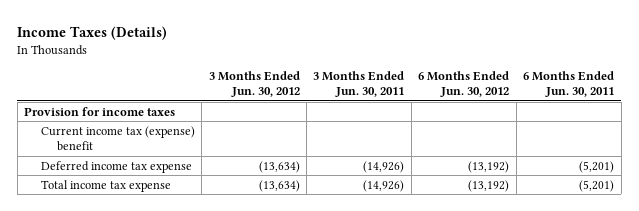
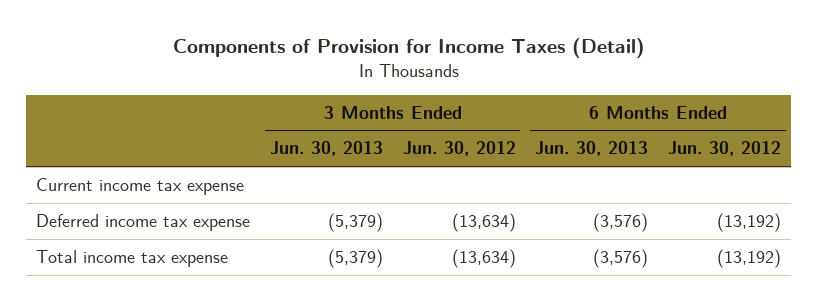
[17,25,168,40] Income Taxes (Details) -> [172,38,645,59] Components of Provision for Income Taxes (Detail)
[313,70,405,98] 3 Months Ended Jun. 30, 2011 -> none
[523,70,615,98] 6 Months Ended Jun. 30, 2011 -> none
none -> [269,141,383,157] Jun. 30, 2013
none -> [535,141,649,157] Jun. 30, 2013
[24,106,176,116] Provision for income taxes -> none
[40,125,195,152] Current income tax (expense) benefit -> [35,178,244,196] Current income tax expense

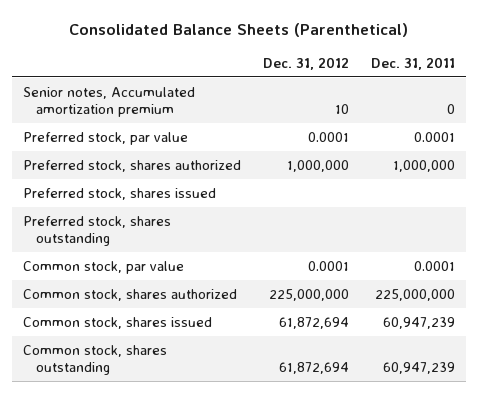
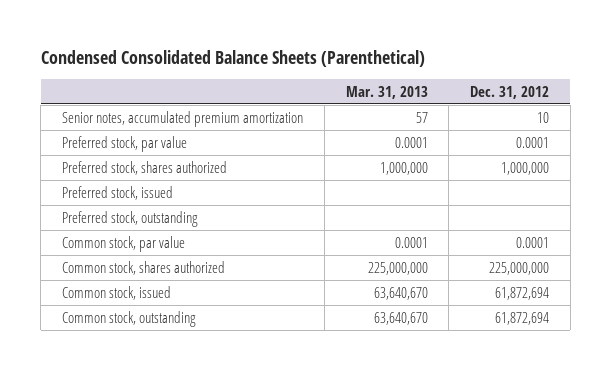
[69,22,409,37] Consolidated Balance Sheets (Parenthetical) -> [40,50,425,68] Condensed Consolidated Balance Sheets (Parenthetical)
[370,56,455,70] Dec. 31, 2011 -> none
none -> [345,85,428,99] Mar. 31, 2013
[23,86,196,117] Senior notes, Accumulated amortization premium -> [61,110,303,127] Senior notes, accumulated premium amortization
[23,187,217,200] Preferred stock, shares issued -> [61,185,173,200] Preferred stock, issued
[23,215,172,246] Preferred stock, shares outstanding -> [61,210,198,227] Preferred stock, outstanding
[23,316,213,329] Common stock, shares issued -> [61,285,171,300] Common stock, issued
[23,344,168,375] Common stock, shares outstanding -> [61,310,196,327] Common stock, outstanding

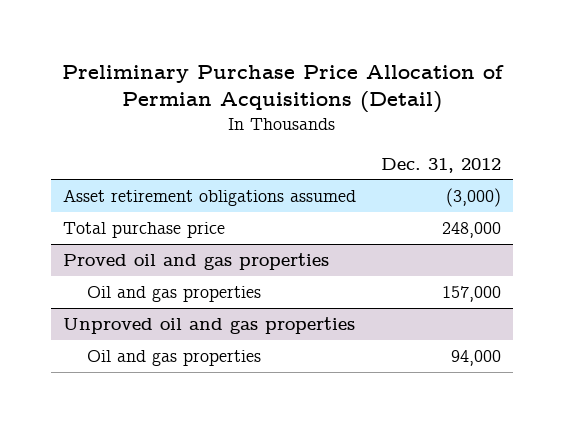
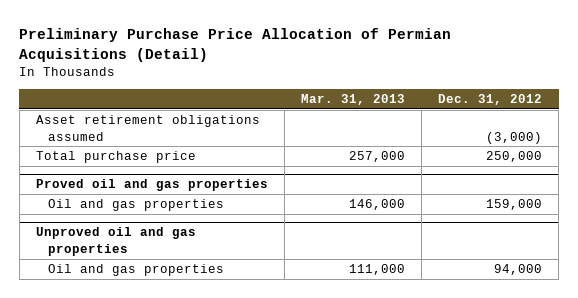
none -> [301,93,406,105] Mar. 31, 2013
[441,221,501,238] 248,000 -> [486,151,543,163] 250,000
[441,285,501,302] 157,000 -> [486,199,543,211] 159,000

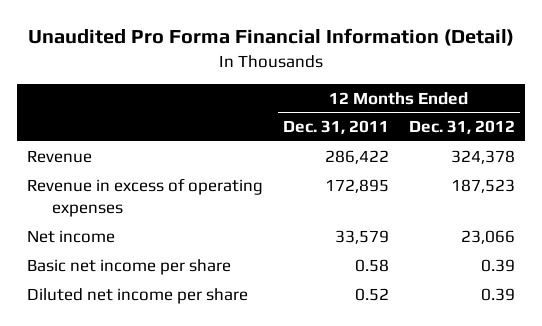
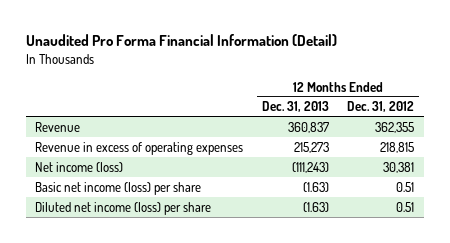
[282,120,389,135] Dec. 31, 2011 -> none
none -> [261,101,329,113] Dec. 31, 2013
[451,149,516,164] 324,378 -> [375,121,415,133] 362,355
[451,178,516,193] 187,523 -> [380,141,415,153] 218,815
[26,229,115,243] Net income -> [35,161,124,172] Net income (loss)
[461,229,516,244] 23,066 -> [383,161,415,173] 30,381
[26,258,231,275] Basic net income per share -> [35,181,202,195] Basic net income (loss) per share
[481,258,516,272] 0.39 -> [396,181,415,192] 0.51
[26,287,248,304] Diluted net income per share -> [35,201,212,215] Diluted net income (loss) per share
[481,287,516,301] 0.39 -> [396,201,415,212] 0.51

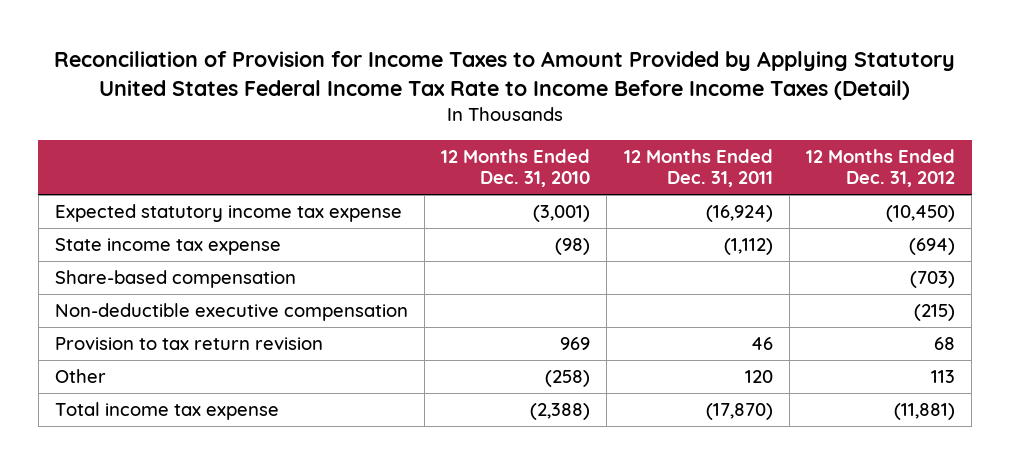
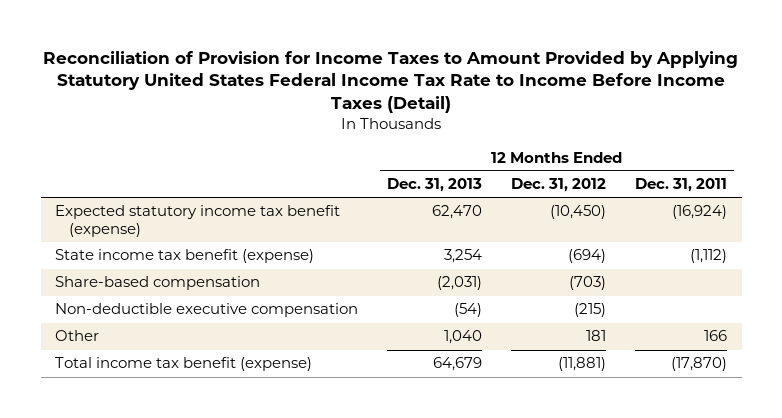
[441,148,591,188] 12 Months Ended Dec. 31, 2010 -> none
none -> [387,178,483,193] Dec. 31, 2013
[54,204,402,223] Expected statutory income tax expense -> [55,205,341,237] Expected statutory income tax benefit (expense)
[54,238,281,256] State income tax expense -> [55,249,315,264] State income tax benefit (expense)
[54,337,323,351] Provision to tax return revision -> none
[744,370,773,384] 120 -> [704,330,728,342] 166
[930,370,955,384] 113 -> [586,330,607,342] 181
[54,402,279,421] Total income tax expense -> [55,357,313,372] Total income tax benefit (expense)

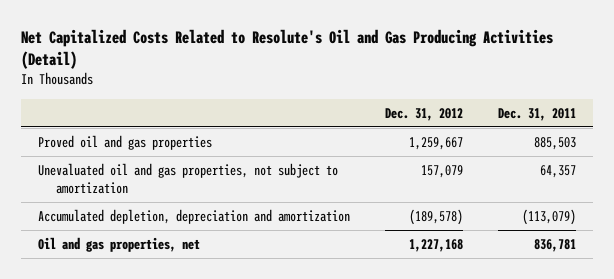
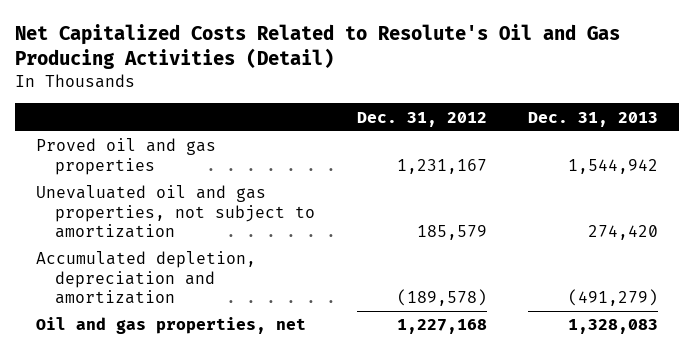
[497,107,576,121] Dec. 31, 2011 -> none
none -> [528,111,659,127] Dec. 31, 2013
[408,137,463,151] 1,259,667 -> [396,158,487,174] 1,231,167
[420,165,463,179] 157,079 -> [416,224,487,240] 185,579

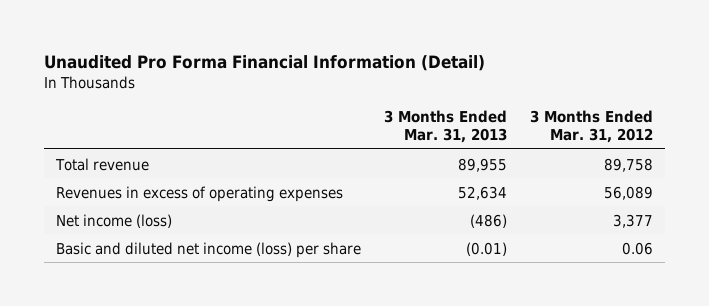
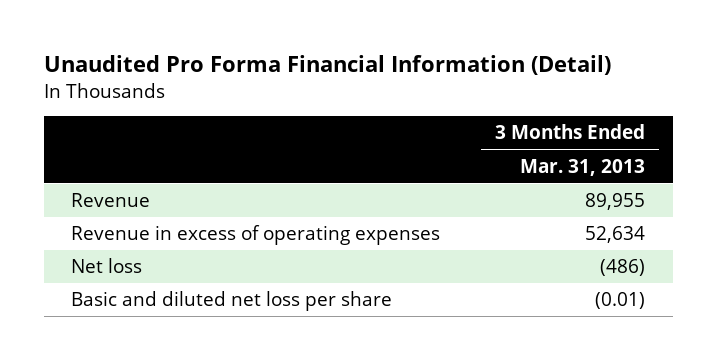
[530,110,654,144] 3 Months Ended Mar. 31, 2012 -> none
[54,157,149,171] Total revenue -> [71,193,151,208] Revenue
[55,185,343,202] Revenues in excess of operating expenses -> [71,225,441,246] Revenue in excess of operating expenses
[55,213,172,228] Net income (loss) -> [71,258,143,274] Net loss
[55,241,361,258] Basic and diluted net income (loss) per share -> [71,291,393,312] Basic and diluted net loss per share

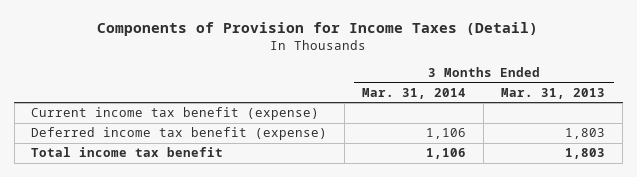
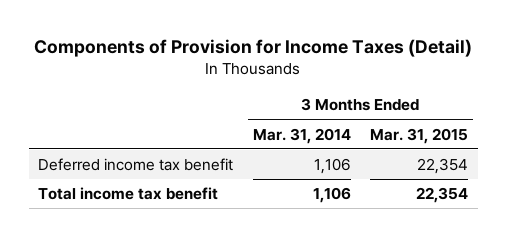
[501,87,606,99] Mar. 31, 2013 -> none
none -> [370,127,469,144] Mar. 31, 2015
[31,107,320,121] Current income tax benefit (expense) -> none
[31,127,328,141] Deferred income tax benefit (expense) -> [38,158,234,172] Deferred income tax benefit

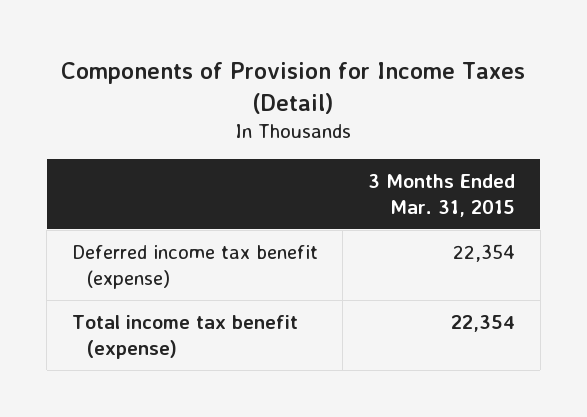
[252,127,351,144] Mar. 31, 2014 -> none
[38,158,234,172] Deferred income tax benefit -> [71,244,318,290] Deferred income tax benefit (expense)
[38,187,219,201] Total income tax benefit -> [71,314,298,360] Total income tax benefit (expense)

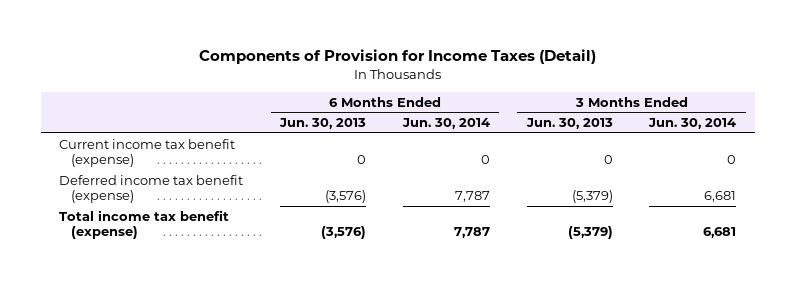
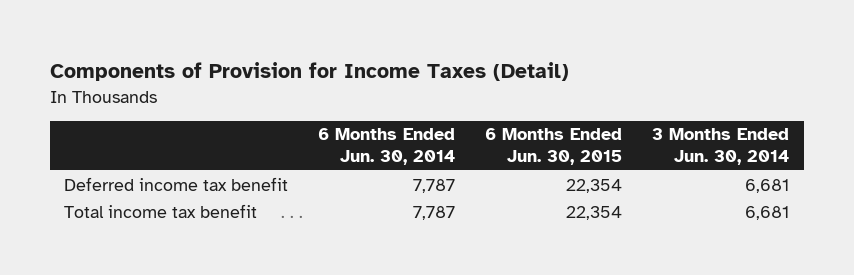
[278,118,366,130] Jun. 30, 2013 -> none
[525,118,613,130] Jun. 30, 2013 -> none
none -> [485,128,623,166] 6 Months Ended Jun. 30, 2015
[59,138,236,168] Current income tax benefit (expense) -> none
[59,174,244,204] Deferred income tax benefit (expense) -> [64,176,289,191] Deferred income tax benefit
[59,209,230,240] Total income tax benefit (expense) -> [64,203,258,218] Total income tax benefit

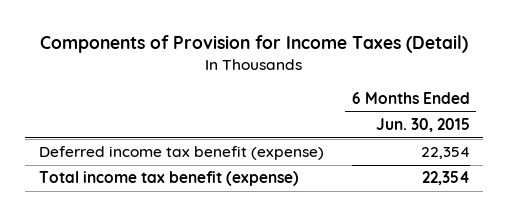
[318,128,456,166] 6 Months Ended Jun. 30, 2014 -> none
[652,128,790,166] 3 Months Ended Jun. 30, 2014 -> none
[64,176,289,191] Deferred income tax benefit -> [39,146,325,161] Deferred income tax benefit (expense)
[64,203,258,218] Total income tax benefit -> [39,171,300,187] Total income tax benefit (expense)

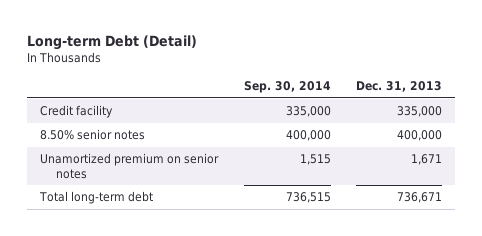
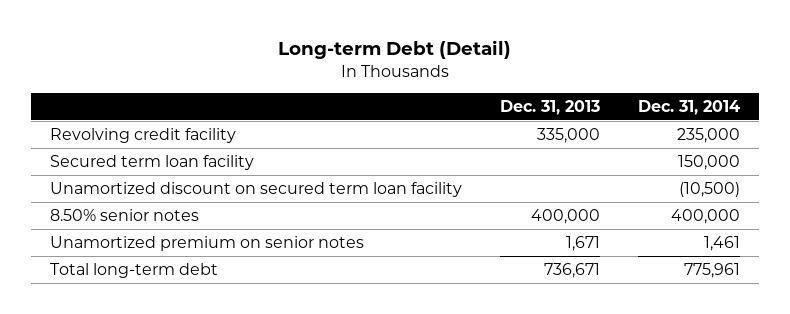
[243,81,331,94] Sep. 30, 2014 -> none
none -> [637,99,740,115] Dec. 31, 2014
[39,105,113,119] Credit facility -> [49,128,236,144] Revolving credit facility
none -> [49,155,254,171] Secured term loan facility
none -> [49,182,462,198] Unamortized discount on secured term loan facility

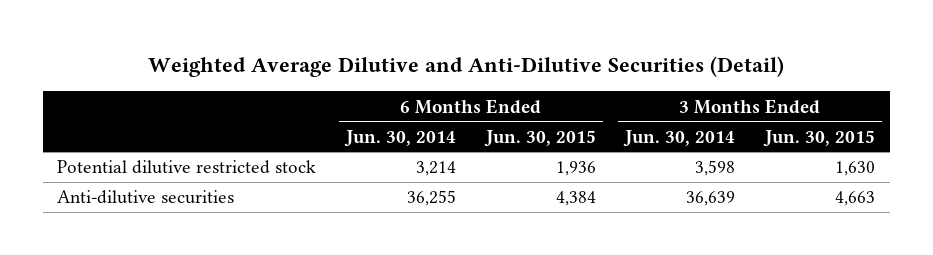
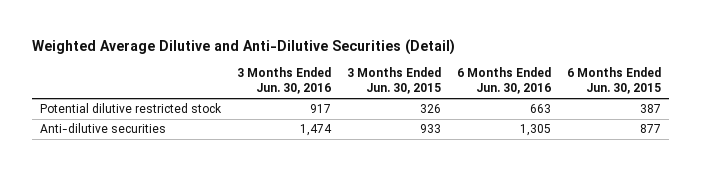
[344,129,457,147] Jun. 30, 2014 -> none
[623,129,736,147] Jun. 30, 2014 -> none
none -> [236,67,331,95] 3 Months Ended Jun. 30, 2016
none -> [457,67,552,95] 6 Months Ended Jun. 30, 2016
[555,161,596,177] 1,936 -> [640,104,662,114] 387
[835,161,876,177] 1,630 -> [420,104,442,114] 326
[555,191,596,207] 4,384 -> [640,124,662,134] 877
[835,191,876,207] 4,663 -> [420,124,442,134] 933

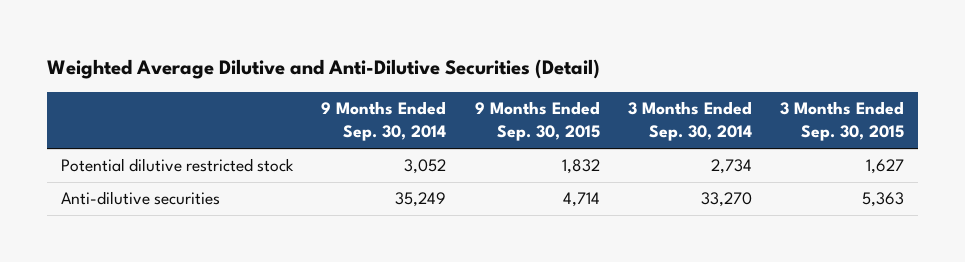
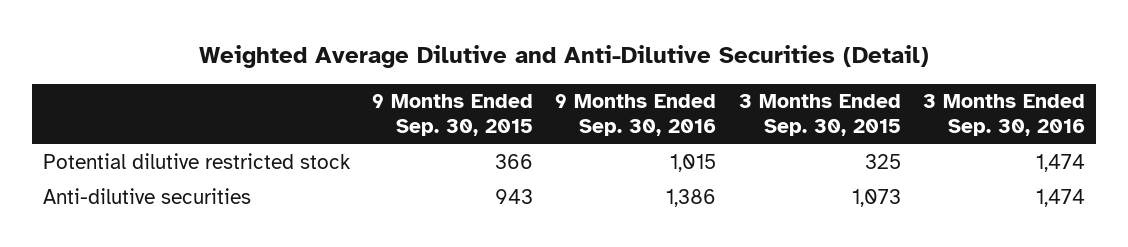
[321,101,447,142] 9 Months Ended Sep. 30, 2014 -> none
[627,101,752,142] 3 Months Ended Sep. 30, 2014 -> none
none -> [555,93,717,137] 9 Months Ended Sep. 30, 2016
none -> [923,93,1086,137] 3 Months Ended Sep. 30, 2016
[561,159,600,175] 1,832 -> [495,154,534,170] 366
[865,159,904,175] 1,627 -> [864,154,901,170] 325
[562,192,600,208] 4,714 -> [495,189,534,205] 943
[861,192,904,208] 5,363 -> [851,189,901,208] 1,073

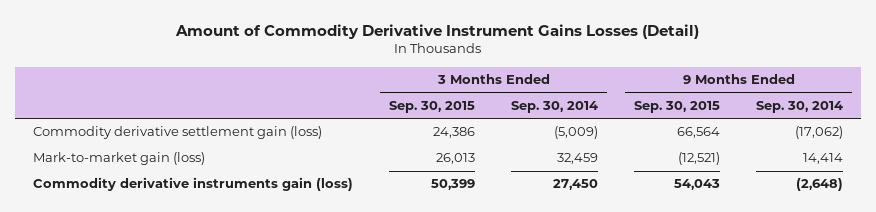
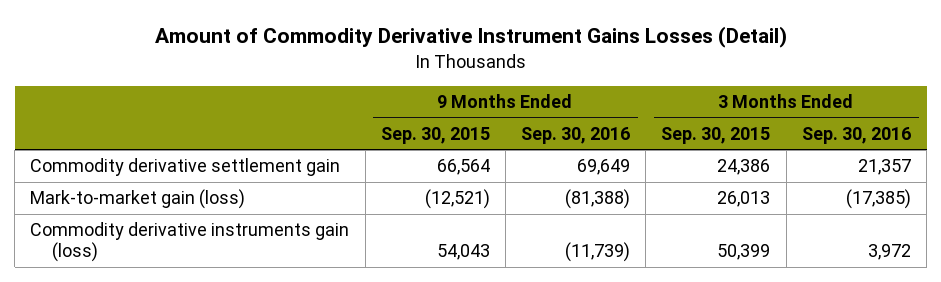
[511,100,599,113] Sep. 30, 2014 -> none
[755,100,843,113] Sep. 30, 2014 -> none
none -> [521,127,631,145] Sep. 30, 2016
none -> [801,127,911,145] Sep. 30, 2016
[33,126,323,140] Commodity derivative settlement gain (loss) -> [30,158,341,177] Commodity derivative settlement gain

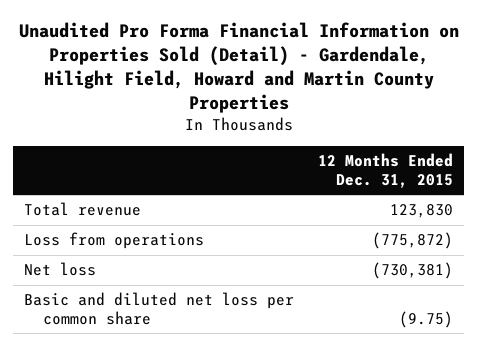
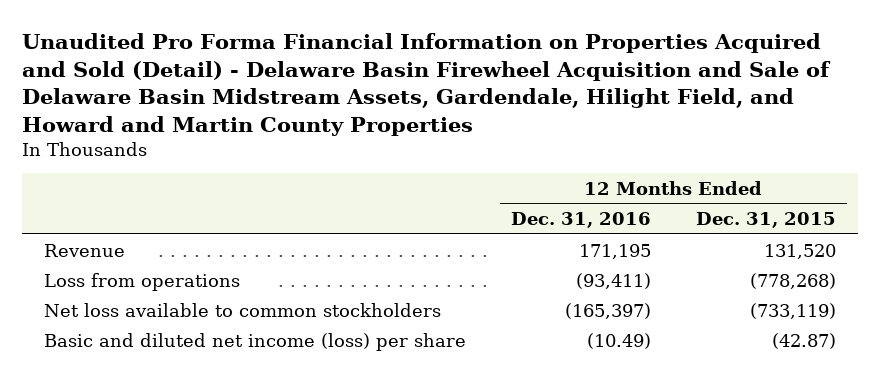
[18,22,459,114] Unaudited Pro Forma Financial Information on Properties Sold (Detail) - Gardendale, Hilight Field, Howard and Martin County Properties -> [21,33,831,136] Unaudited Pro Forma Financial Information on Properties Acquired and Sold (Detail) - Delaware Basin Firewheel Acquisition and Sale of Delaware Basin Midstream Assets, Gardendale, Hilight Field, and Howard and Martin County Properties
none -> [510,212,651,229] Dec. 31, 2016
[24,262,97,277] Net loss -> none
[24,202,142,217] Total revenue -> [44,243,126,257] Revenue
[389,204,453,219] 123,830 -> [763,243,836,259] 131,520
[371,232,453,250] (775,872) -> [749,272,836,289] (778,268)
none -> [44,302,442,317] Net loss available to common stockholders
[24,292,295,326] Basic and diluted net loss per common share -> [44,332,467,351] Basic and diluted net income (loss) per share
[398,311,453,329] (9.75) -> [771,332,836,349] (42.87)

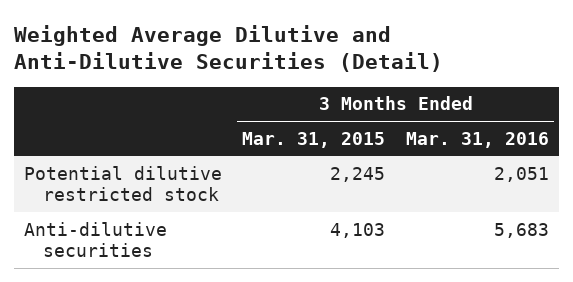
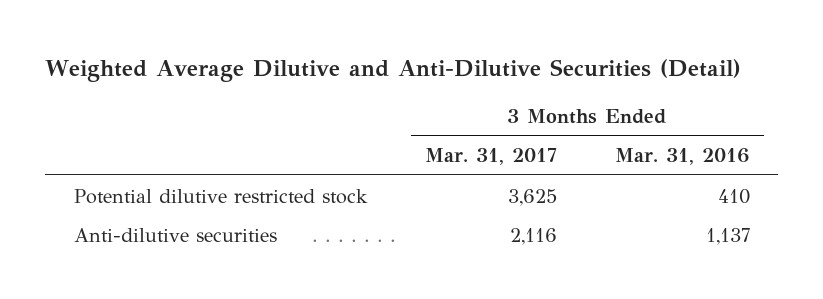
[242,131,386,148] Mar. 31, 2015 -> none
none -> [425,147,558,165] Mar. 31, 2017
[493,166,549,182] 2,051 -> [717,188,750,204] 410
[493,222,549,238] 5,683 -> [705,227,750,245] 1,137

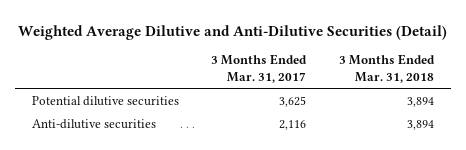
[614,147,750,165] Mar. 31, 2016 -> none
none -> [339,54,436,83] 3 Months Ended Mar. 31, 2018
[73,188,368,204] Potential dilutive restricted stock -> [31,95,179,106] Potential dilutive securities

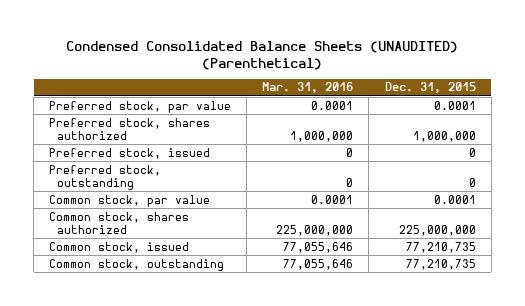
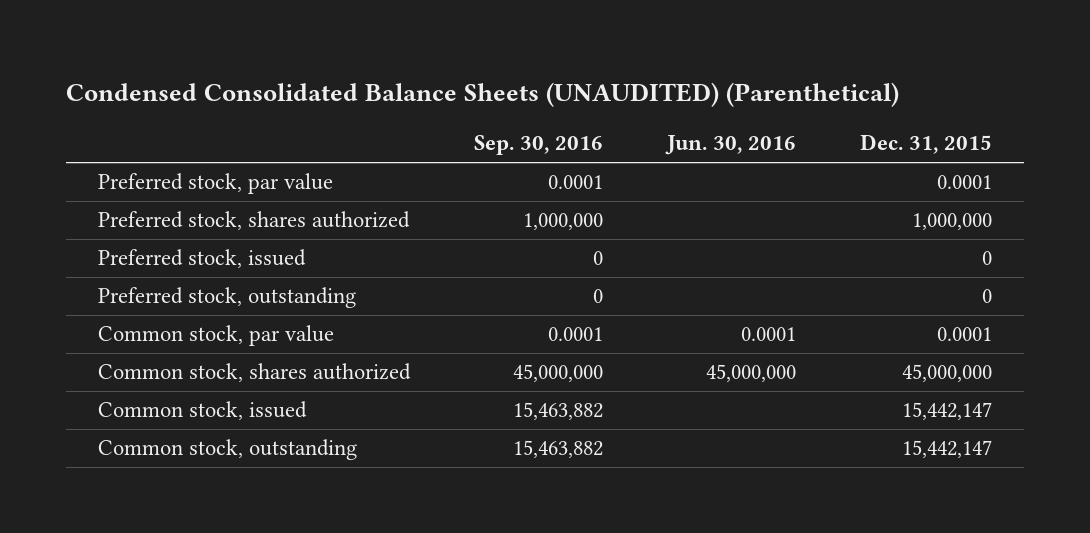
[262,82,354,94] Mar. 31, 2016 -> none
none -> [474,135,604,156] Sep. 30, 2016
none -> [665,135,797,156] Jun. 30, 2016
[398,224,476,236] 225,000,000 -> [901,364,992,383] 45,000,000
[405,241,476,253] 77,210,735 -> [901,402,992,421] 15,442,147
[405,258,476,270] 77,210,735 -> [901,440,992,459] 15,442,147

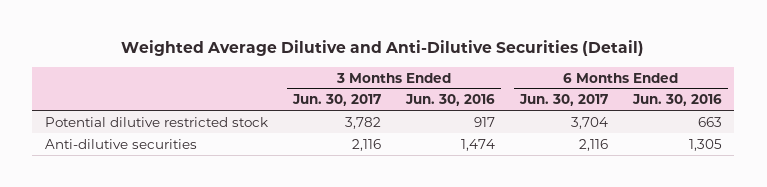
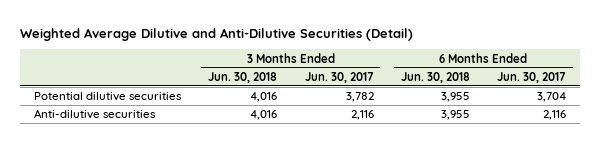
[404,94,495,107] Jun. 30, 2016 -> none
[631,94,722,107] Jun. 30, 2016 -> none
none -> [208,71,278,83] Jun. 30, 2018
none -> [400,71,470,83] Jun. 30, 2018
[44,116,268,127] Potential dilutive restricted stock -> [34,92,183,102] Potential dilutive securities

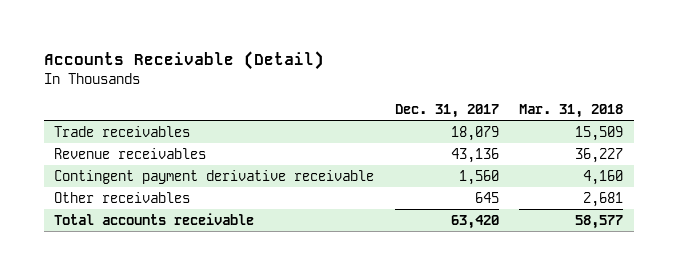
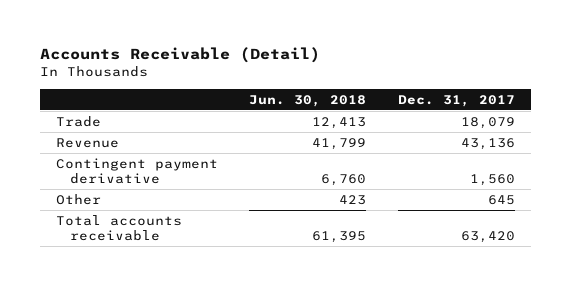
[519,104,624,119] Mar. 31, 2018 -> none
none -> [249,94,367,107] Jun. 30, 2018
[54,126,191,138] Trade receivables -> [55,115,101,127] Trade
[54,148,207,160] Revenue receivables -> [55,137,119,148] Revenue
[54,170,375,185] Contingent payment derivative receivable -> [55,157,218,184] Contingent payment derivative
[54,192,191,204] Other receivables -> [55,193,101,205] Other

